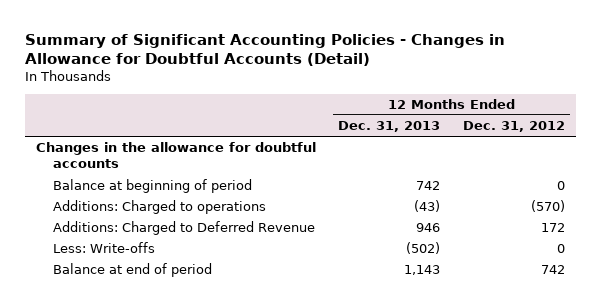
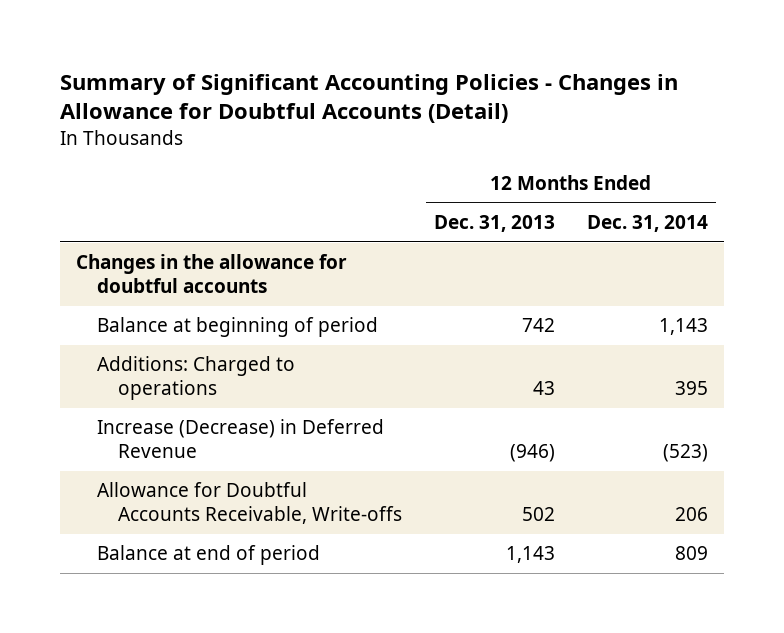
[462,121,565,133] Dec. 31, 2012 -> none
none -> [586,215,708,233] Dec. 31, 2014
[53,242,156,254] Less: Write-offs -> none
[414,200,441,213] (43) -> [532,381,555,396] 43
[53,221,316,236] Additions: Charged to Deferred Revenue -> [96,419,384,459] Increase (Decrease) in Deferred Revenue
[416,223,441,233] 946 -> [509,444,555,463] (946)
none -> [96,482,402,525] Allowance for Doubtful Accounts Receivable, Write-offs

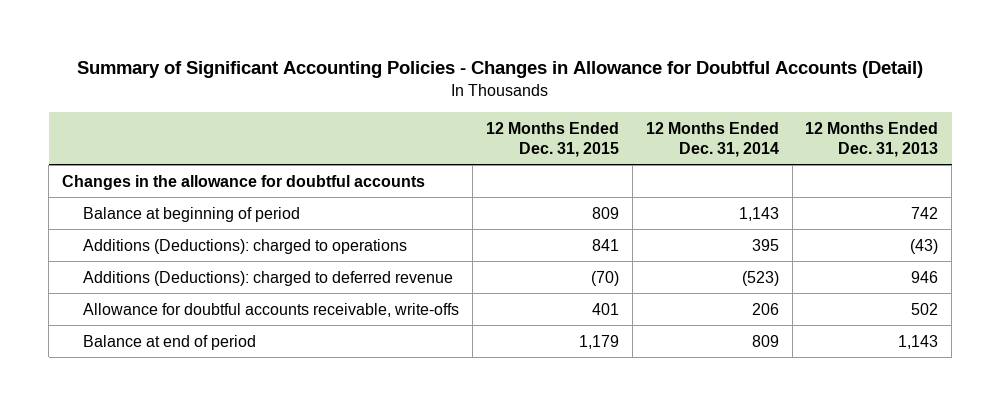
none -> [485,121,619,157] 12 Months Ended Dec. 31, 2015
[96,356,295,401] Additions: Charged to operations -> [82,238,407,254] Additions (Deductions): charged to operations
[532,381,555,396] 43 -> [910,238,939,254] (43)
[96,419,384,459] Increase (Decrease) in Deferred Revenue -> [82,270,453,286] Additions (Deductions): charged to deferred revenue
[509,444,555,463] (946) -> [911,270,939,283] 946
[96,482,402,525] Allowance for Doubtful Accounts Receivable, Write-offs -> [82,302,459,317] Allowance for doubtful accounts receivable, write-offs

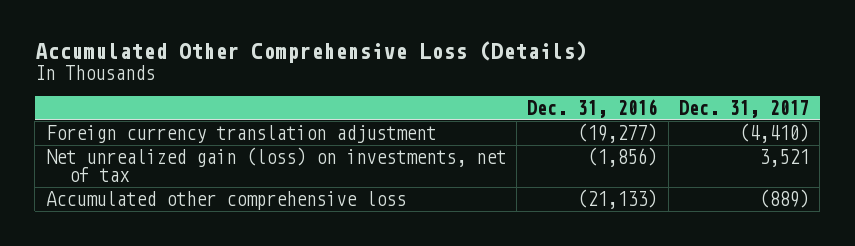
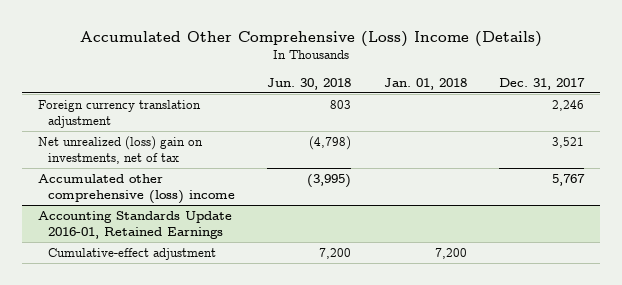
[34,41,587,64] Accumulated Other Comprehensive Loss (Details) -> [79,31,542,48] Accumulated Other Comprehensive (Loss) Income (Details)
[527,98,658,118] Dec. 31, 2016 -> none
none -> [267,77,352,90] Jun. 30, 2018
none -> [383,77,467,90] Jan. 01, 2018
[738,123,809,144] (4,410) -> [551,99,584,111] 2,246
[45,147,506,183] Net unrealized gain (loss) on investments, net of tax -> [38,135,204,165] Net unrealized (loss) gain on investments, net of tax
[45,191,406,211] Accumulated other comprehensive loss -> [38,173,236,205] Accumulated other comprehensive (loss) income
[758,189,809,209] (889) -> [551,173,585,186] 5,767
none -> [38,210,233,240] Accounting Standards Update 2016-01, Retained Earnings
none -> [48,247,217,260] Cumulative-effect adjustment

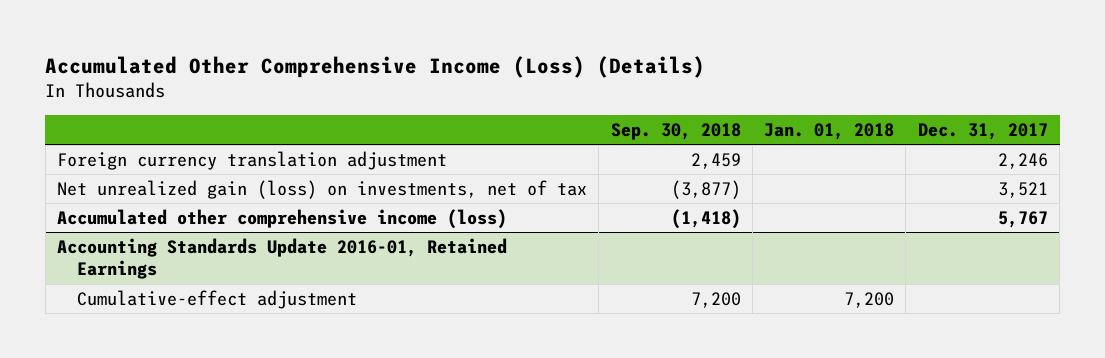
[79,31,542,48] Accumulated Other Comprehensive (Loss) Income (Details) -> [45,56,706,79] Accumulated Other Comprehensive Income (Loss) (Details)
[267,77,352,90] Jun. 30, 2018 -> none
none -> [610,123,741,141] Sep. 30, 2018
[38,135,204,165] Net unrealized (loss) gain on investments, net of tax -> [57,179,588,199] Net unrealized gain (loss) on investments, net of tax
[38,173,236,205] Accumulated other comprehensive (loss) income -> [57,208,508,229] Accumulated other comprehensive income (loss)

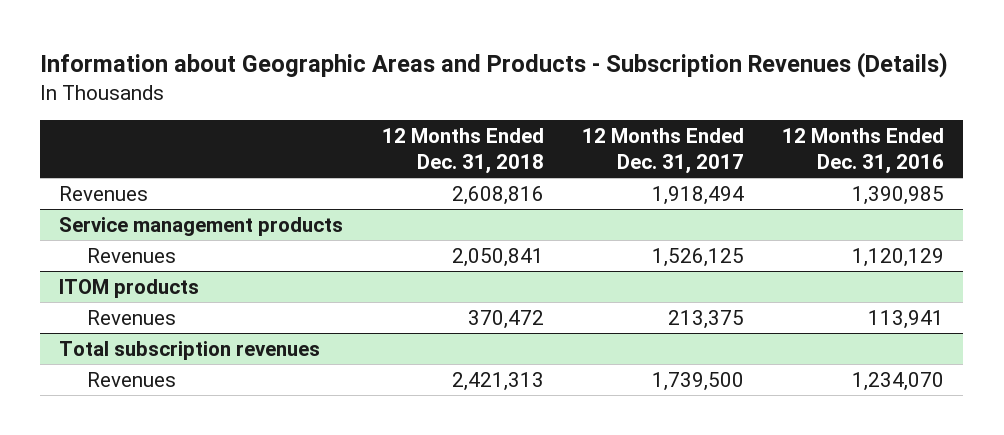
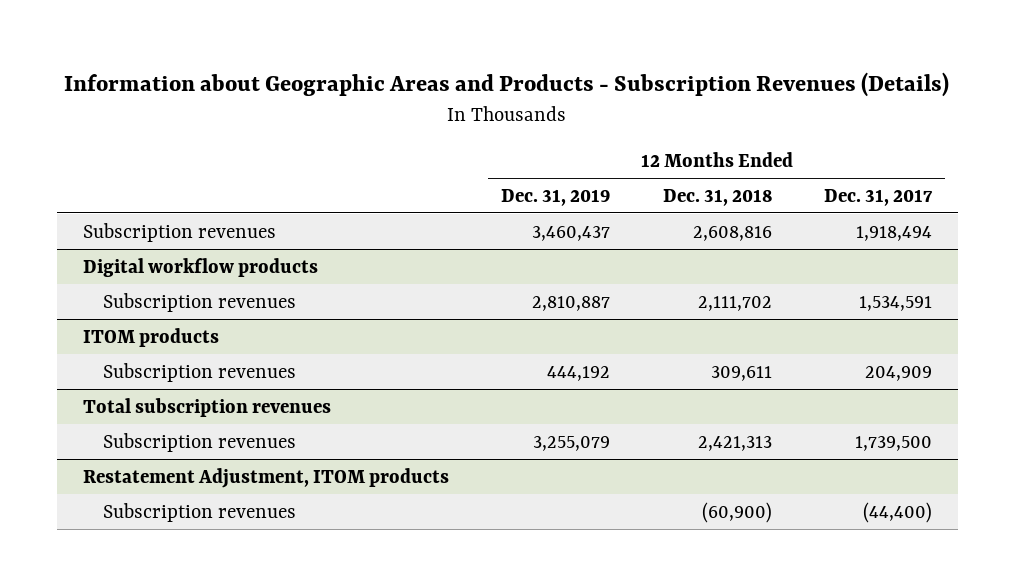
[782,128,945,174] 12 Months Ended Dec. 31, 2016 -> none
none -> [501,188,611,206] Dec. 31, 2019
[59,216,344,236] Service management products -> none
[59,185,149,201] Revenues -> [83,222,277,242] Subscription revenues
none -> [83,257,319,277] Digital workflow products
[86,247,176,263] Revenues -> [102,292,296,312] Subscription revenues
[451,247,544,267] 2,050,841 -> [697,295,772,311] 2,111,702
[652,247,745,267] 1,526,125 -> [858,295,932,311] 1,534,591
[86,309,176,325] Revenues -> [102,362,296,382] Subscription revenues
[467,309,544,329] 370,472 -> [710,365,772,381] 309,611
[668,309,745,329] 213,375 -> [864,365,932,381] 204,909
[86,371,176,387] Revenues -> [102,432,296,452] Subscription revenues
none -> [83,467,450,488] Restatement Adjustment, ITOM products
none -> [102,502,296,522] Subscription revenues

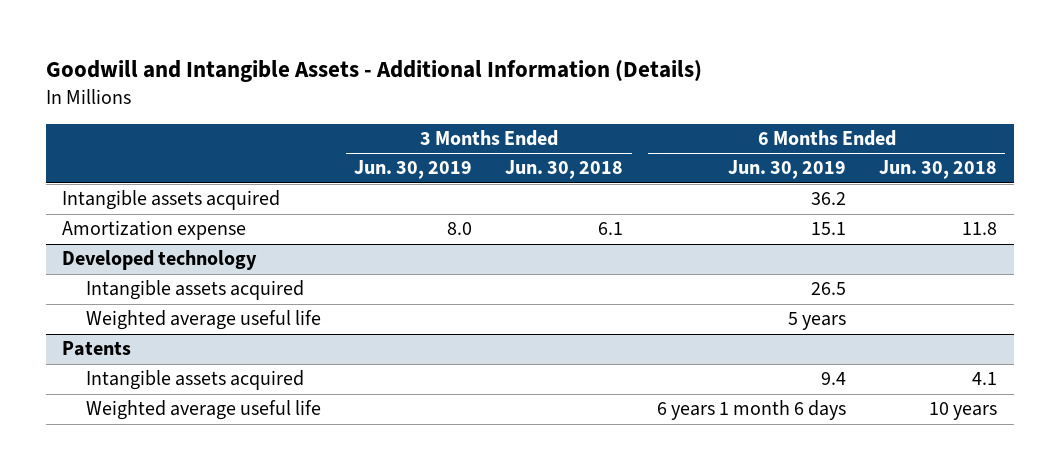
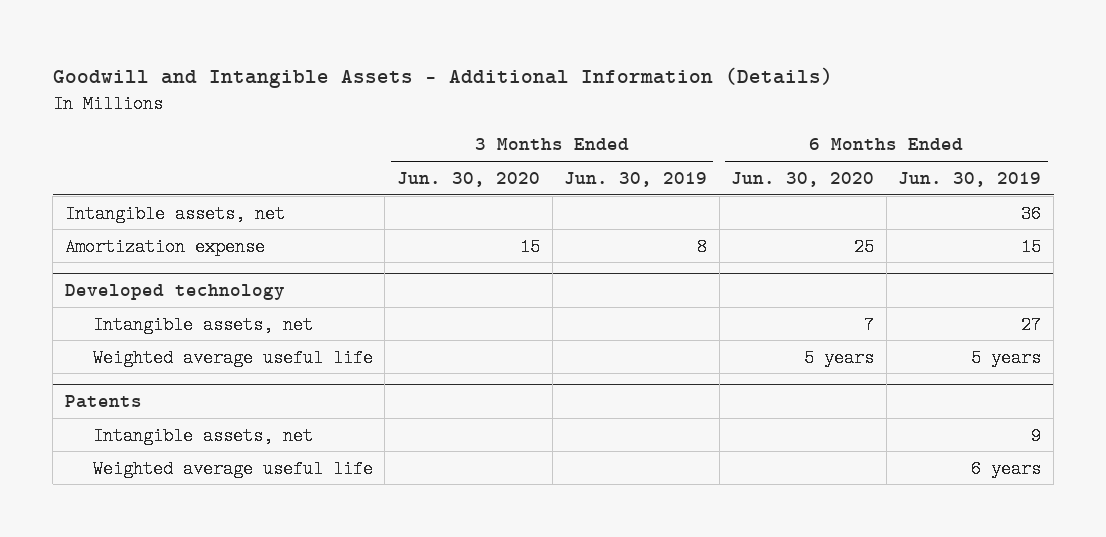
[505,160,624,180] Jun. 30, 2018 -> none
[879,160,998,180] Jun. 30, 2018 -> none
none -> [397,171,541,187] Jun. 30, 2020
none -> [731,171,875,187] Jun. 30, 2020
[62,190,281,211] Intangible assets acquired -> [64,204,285,223] Intangible assets, net
[810,192,846,206] 36.2 -> [1021,204,1042,223] 36
[446,222,472,236] 8.0 -> [697,237,708,256] 8
[810,222,846,236] 15.1 -> [1021,237,1042,256] 15
[85,280,304,301] Intangible assets acquired -> [92,315,313,334] Intangible assets, net
[810,282,846,296] 26.5 -> [1021,315,1042,334] 27
[85,370,304,391] Intangible assets acquired -> [92,426,313,445] Intangible assets, net
[820,372,846,386] 9.4 -> [1031,426,1042,445] 9
[656,400,846,421] 6 years 1 month 6 days -> [971,459,1042,478] 6 years

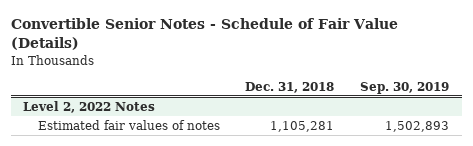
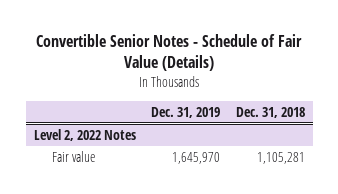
[360,81,450,94] Sep. 30, 2019 -> none
none -> [151,106,221,118] Dec. 31, 2019
[37,119,220,130] Estimated fair values of notes -> [52,150,96,162] Fair value

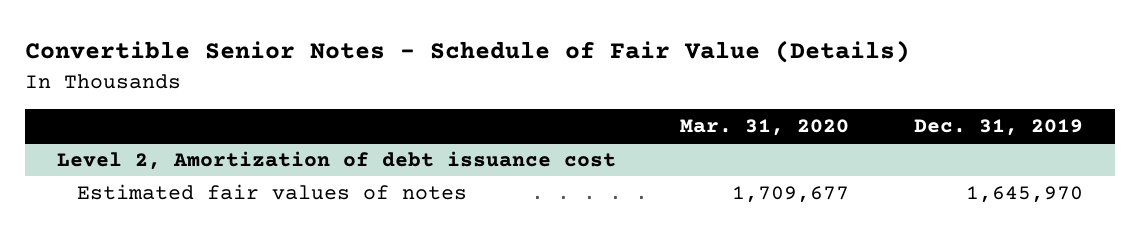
[235,106,305,118] Dec. 31, 2018 -> none
none -> [680,119,850,137] Mar. 31, 2020
[33,128,136,141] Level 2, 2022 Notes -> none
none -> [57,150,617,170] Level 2, Amortization of debt issuance cost
[52,150,96,162] Fair value -> [77,183,468,200] Estimated fair values of notes

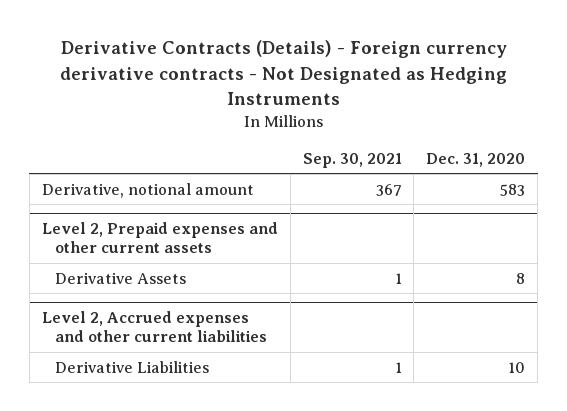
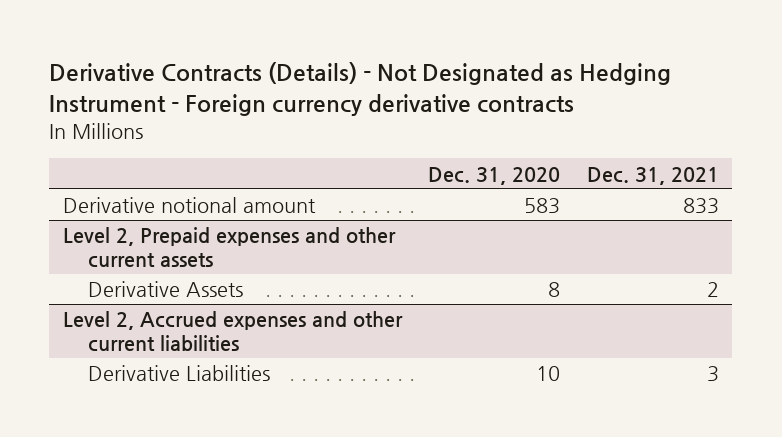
[59,40,507,105] Derivative Contracts (Details) - Foreign currency derivative contracts - Not Designated as Hedging Instruments -> [49,62,672,117] Derivative Contracts (Details) - Not Designated as Hedging Instrument - Foreign currency derivative contracts
[302,152,402,168] Sep. 30, 2021 -> none
none -> [586,166,719,185] Dec. 31, 2021
[41,182,254,198] Derivative, notional amount -> [62,197,316,214] Derivative notional amount

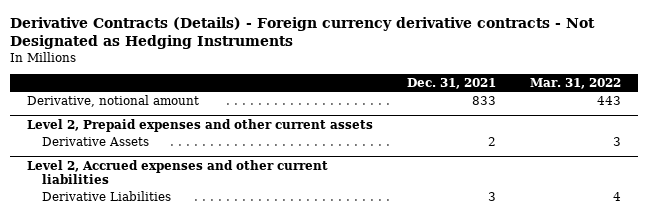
[49,62,672,117] Derivative Contracts (Details) - Not Designated as Hedging Instrument - Foreign currency derivative contracts -> [9,17,595,50] Derivative Contracts (Details) - Foreign currency derivative contracts - Not Designated as Hedging Instruments
[428,166,561,185] Dec. 31, 2020 -> none
none -> [530,77,622,89] Mar. 31, 2022
[62,197,316,214] Derivative notional amount -> [26,94,199,107] Derivative, notional amount

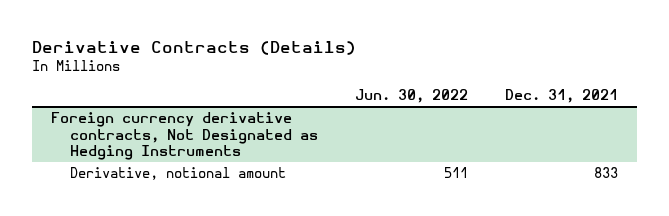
[9,17,595,50] Derivative Contracts (Details) - Foreign currency derivative contracts - Not Designated as Hedging Instruments -> [32,40,357,55] Derivative Contracts (Details)
[530,77,622,89] Mar. 31, 2022 -> none
none -> [354,89,468,104] Jun. 30, 2022
none -> [50,112,318,161] Foreign currency derivative contracts, Not Designated as Hedging Instruments
[26,118,373,132] Level 2, Prepaid expenses and other current assets -> none
[41,136,149,146] Derivative Assets -> none
[26,159,328,184] Level 2, Accrued expenses and other current liabilities -> none
[41,190,171,201] Derivative Liabilities -> none

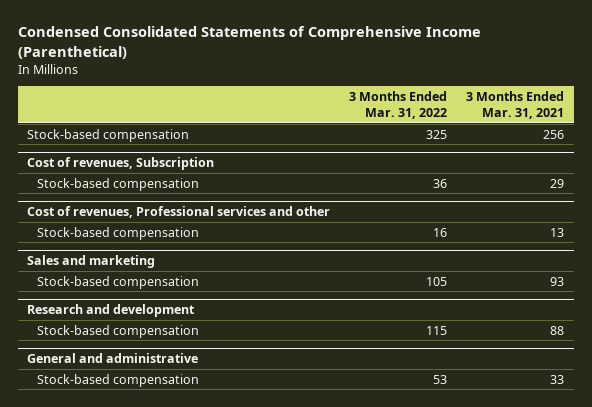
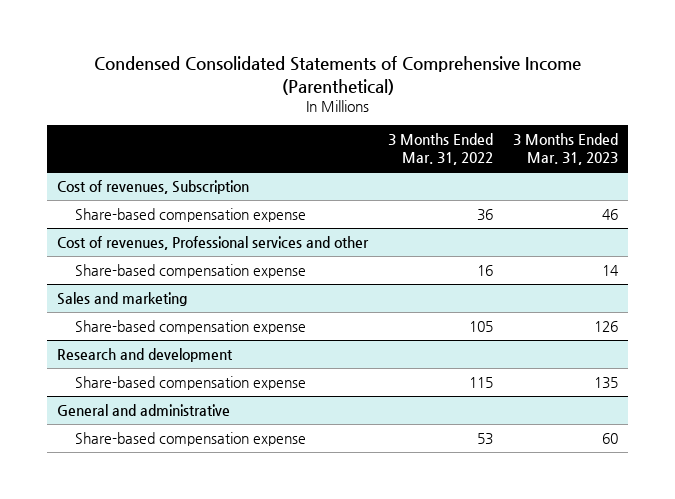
[466,90,565,119] 3 Months Ended Mar. 31, 2021 -> none
none -> [512,133,618,166] 3 Months Ended Mar. 31, 2023
[27,128,190,142] Stock-based compensation -> none
[36,177,199,191] Stock-based compensation -> none
none -> [75,208,307,223] Share-based compensation expense
[36,226,199,240] Stock-based compensation -> none
none -> [75,264,307,279] Share-based compensation expense
[36,275,199,289] Stock-based compensation -> none
none -> [75,320,307,335] Share-based compensation expense
[36,324,199,338] Stock-based compensation -> [75,376,307,391] Share-based compensation expense
[36,373,199,387] Stock-based compensation -> none
none -> [75,432,307,447] Share-based compensation expense

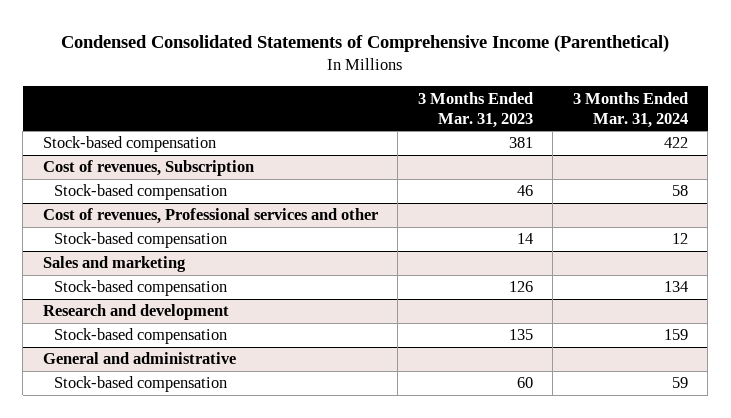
[388,133,494,166] 3 Months Ended Mar. 31, 2022 -> none
none -> [572,91,688,128] 3 Months Ended Mar. 31, 2024
none -> [42,136,216,153] Stock-based compensation
[75,208,307,223] Share-based compensation expense -> none
none -> [54,184,228,201] Stock-based compensation
[75,264,307,279] Share-based compensation expense -> none
none -> [54,232,228,249] Stock-based compensation
[75,320,307,335] Share-based compensation expense -> [54,280,228,297] Stock-based compensation
[75,376,307,391] Share-based compensation expense -> [54,328,228,345] Stock-based compensation
[75,432,307,447] Share-based compensation expense -> none
none -> [54,376,228,393] Stock-based compensation

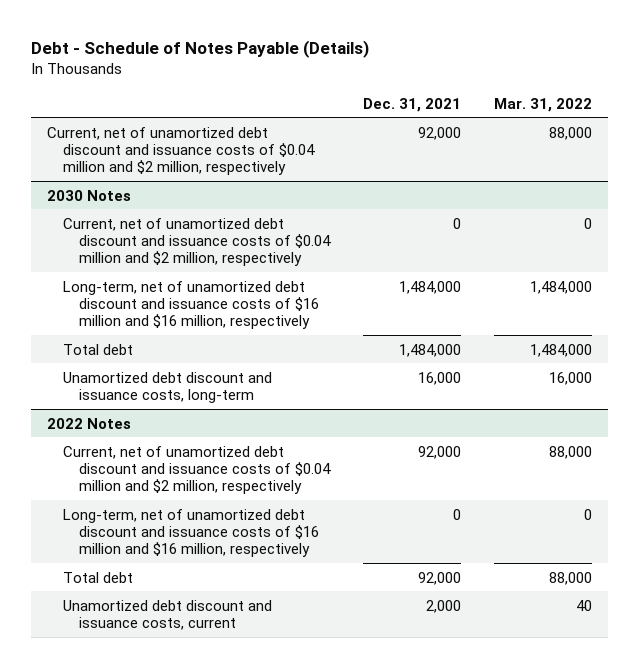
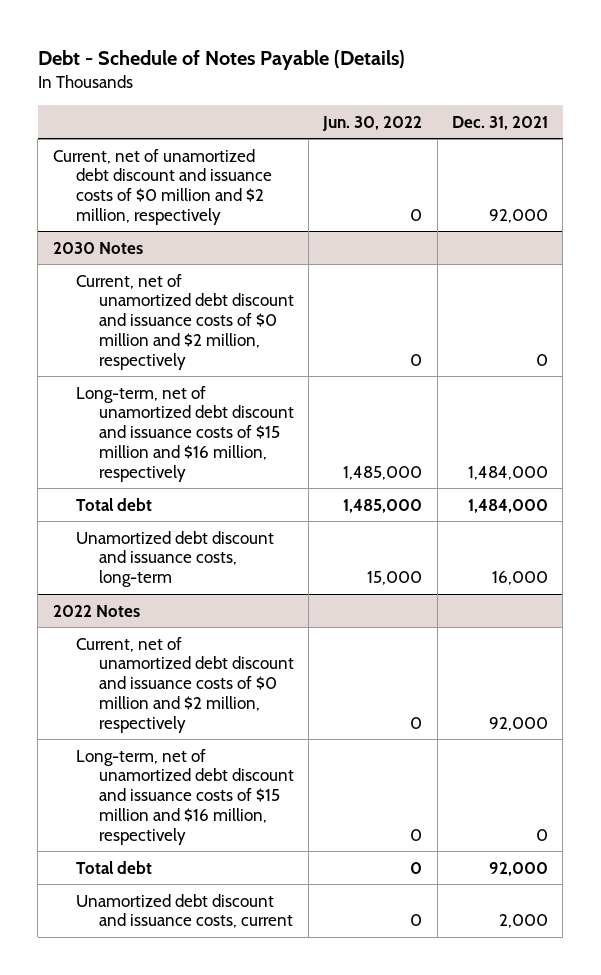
[493,97,592,112] Mar. 31, 2022 -> none
none -> [322,115,423,131] Jun. 30, 2022
[47,126,316,176] Current, net of unamortized debt discount and issuance costs of $0.04 million and $2 million, respectively -> [52,148,272,225] Current, net of unamortized debt discount and issuance costs of $0 million and $2 million, respectively
[63,217,332,267] Current, net of unamortized debt discount and issuance costs of $0.04 million and $2 million, respectively -> [75,273,294,370] Current, net of unamortized debt discount and issuance costs of $0 million and $2 million, respectively
[63,280,320,330] Long-term, net of unamortized debt discount and issuance costs of $16 million and $16 million, respectively -> [75,385,294,482] Long-term, net of unamortized debt discount and issuance costs of $15 million and $16 million, respectively
[63,445,332,495] Current, net of unamortized debt discount and issuance costs of $0.04 million and $2 million, respectively -> [75,636,294,733] Current, net of unamortized debt discount and issuance costs of $0 million and $2 million, respectively
[63,508,320,558] Long-term, net of unamortized debt discount and issuance costs of $16 million and $16 million, respectively -> [75,748,294,845] Long-term, net of unamortized debt discount and issuance costs of $15 million and $16 million, respectively

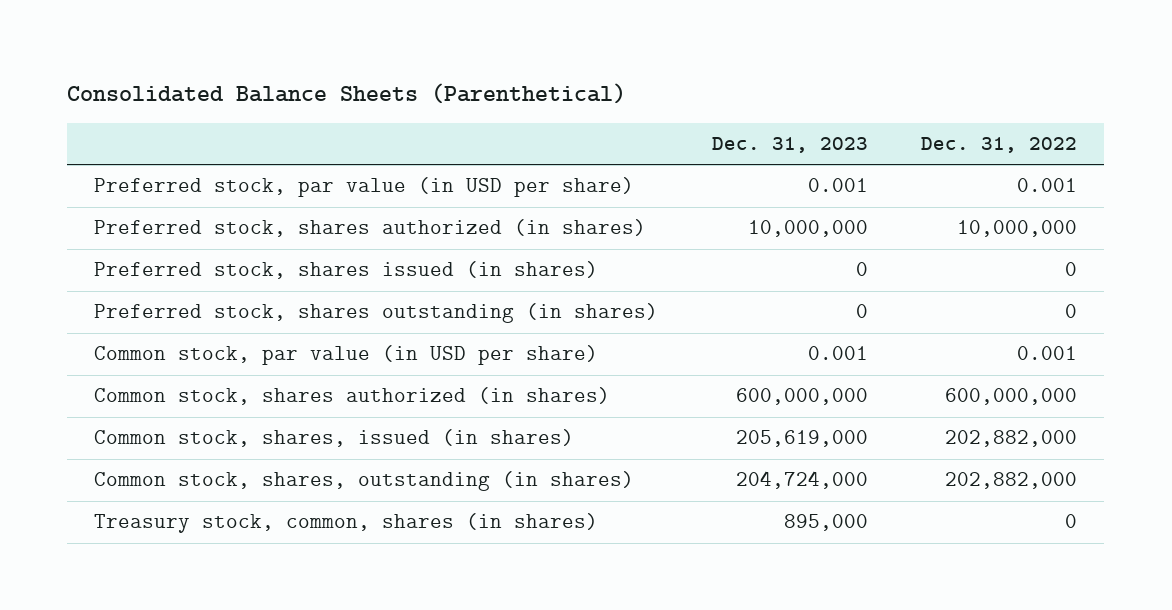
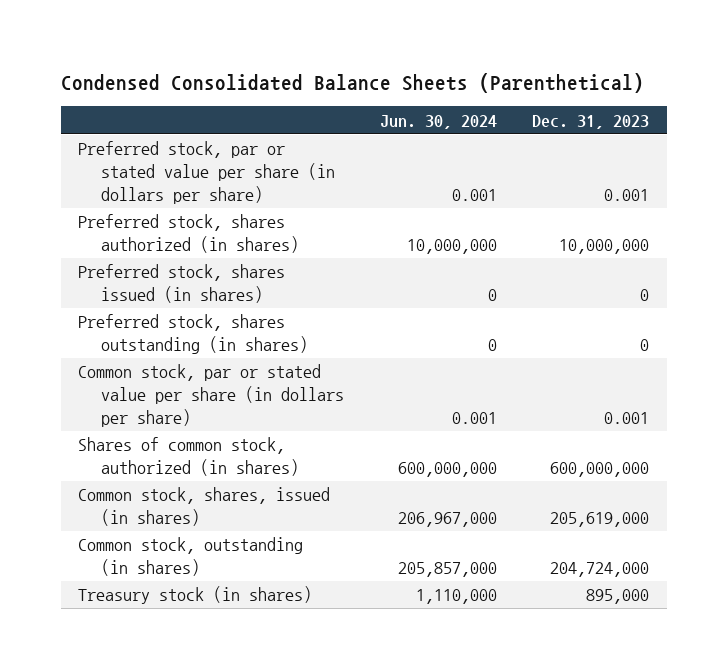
[67,83,627,105] Consolidated Balance Sheets (Parenthetical) -> [60,72,644,93] Condensed Consolidated Balance Sheets (Parenthetical)
[921,137,1078,154] Dec. 31, 2022 -> none
none -> [379,114,497,129] Jun. 30, 2024
[94,177,635,198] Preferred stock, par value (in USD per share) -> [78,141,336,204] Preferred stock, par or stated value per share (in dollars per share)
[94,345,599,366] Common stock, par value (in USD per share) -> [78,364,345,427] Common stock, par or stated value per share (in dollars per share)
[94,387,611,406] Common stock, shares authorized (in shares) -> [78,437,300,477] Shares of common stock, authorized (in shares)
[94,471,635,492] Common stock, shares, outstanding (in shares) -> [78,537,304,577] Common stock, outstanding (in shares)
[94,513,599,534] Treasury stock, common, shares (in shares) -> [78,586,313,605] Treasury stock (in shares)

